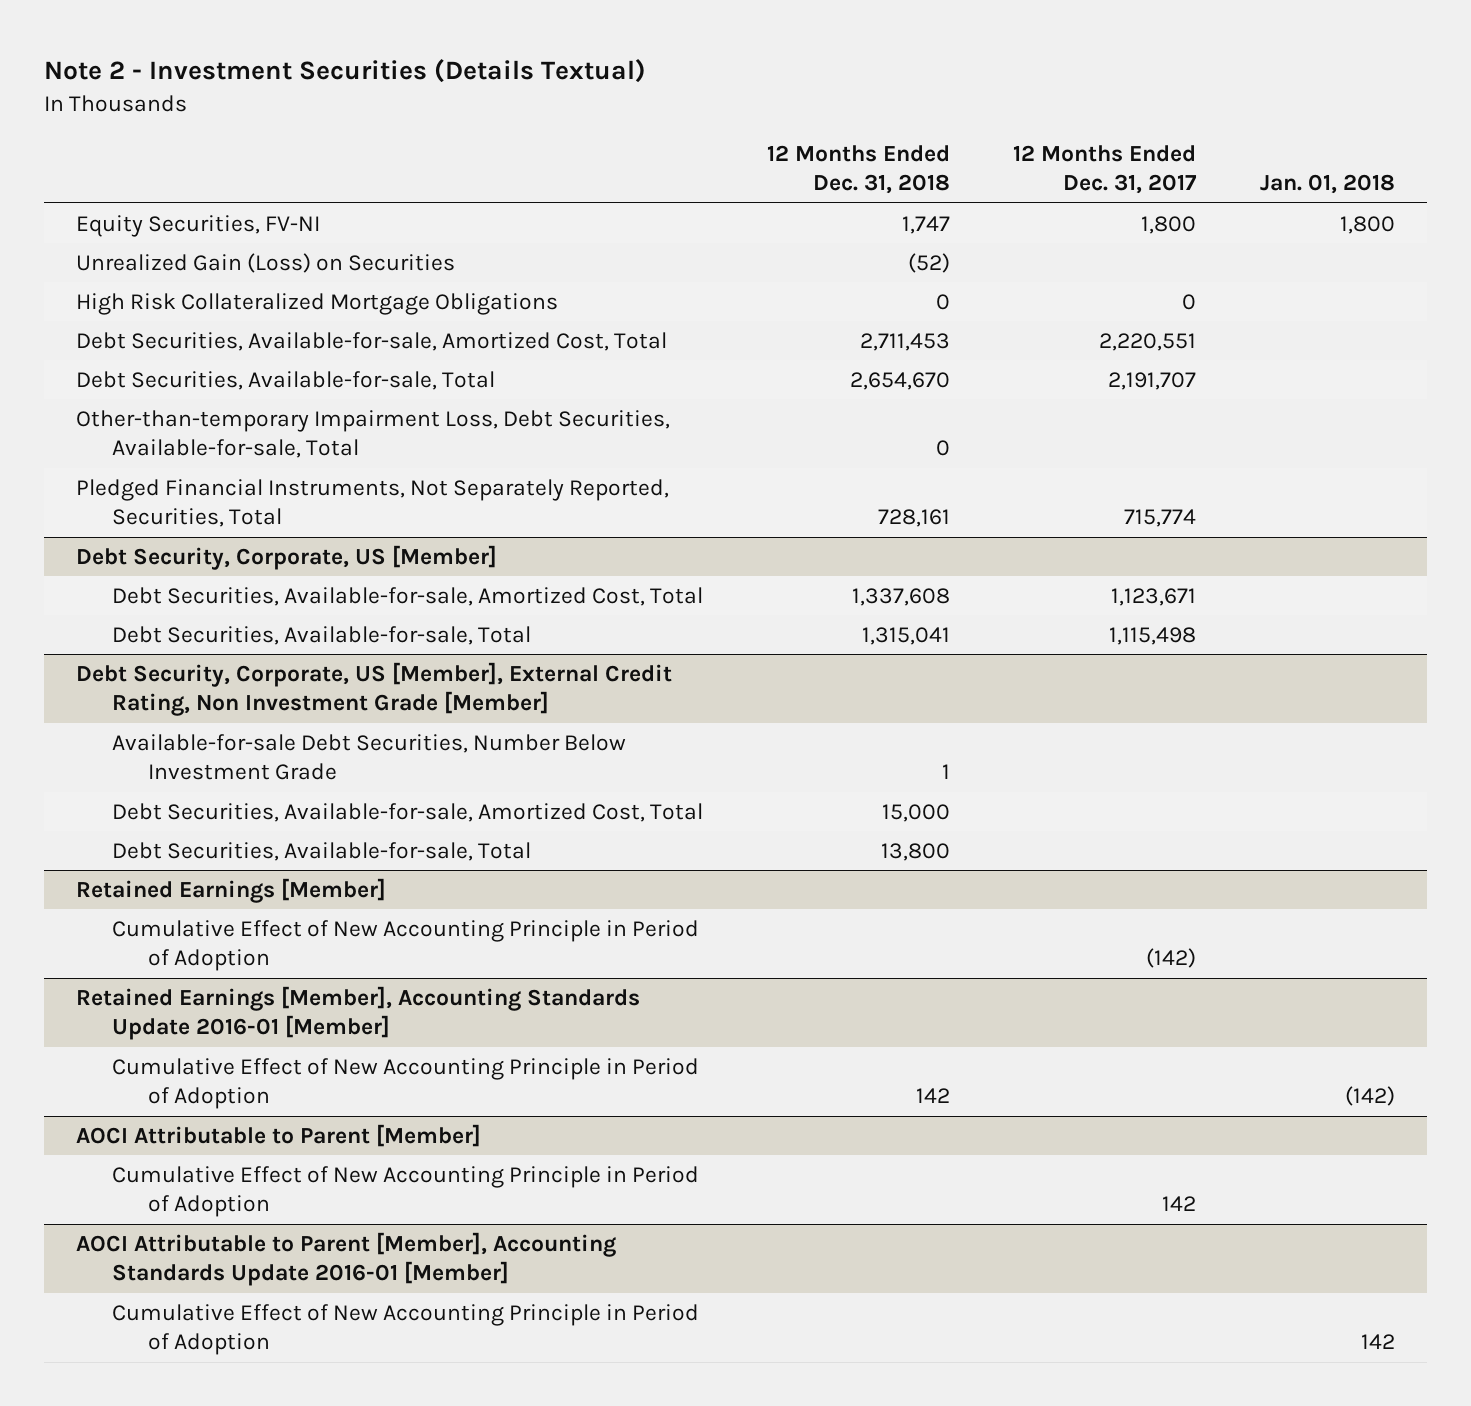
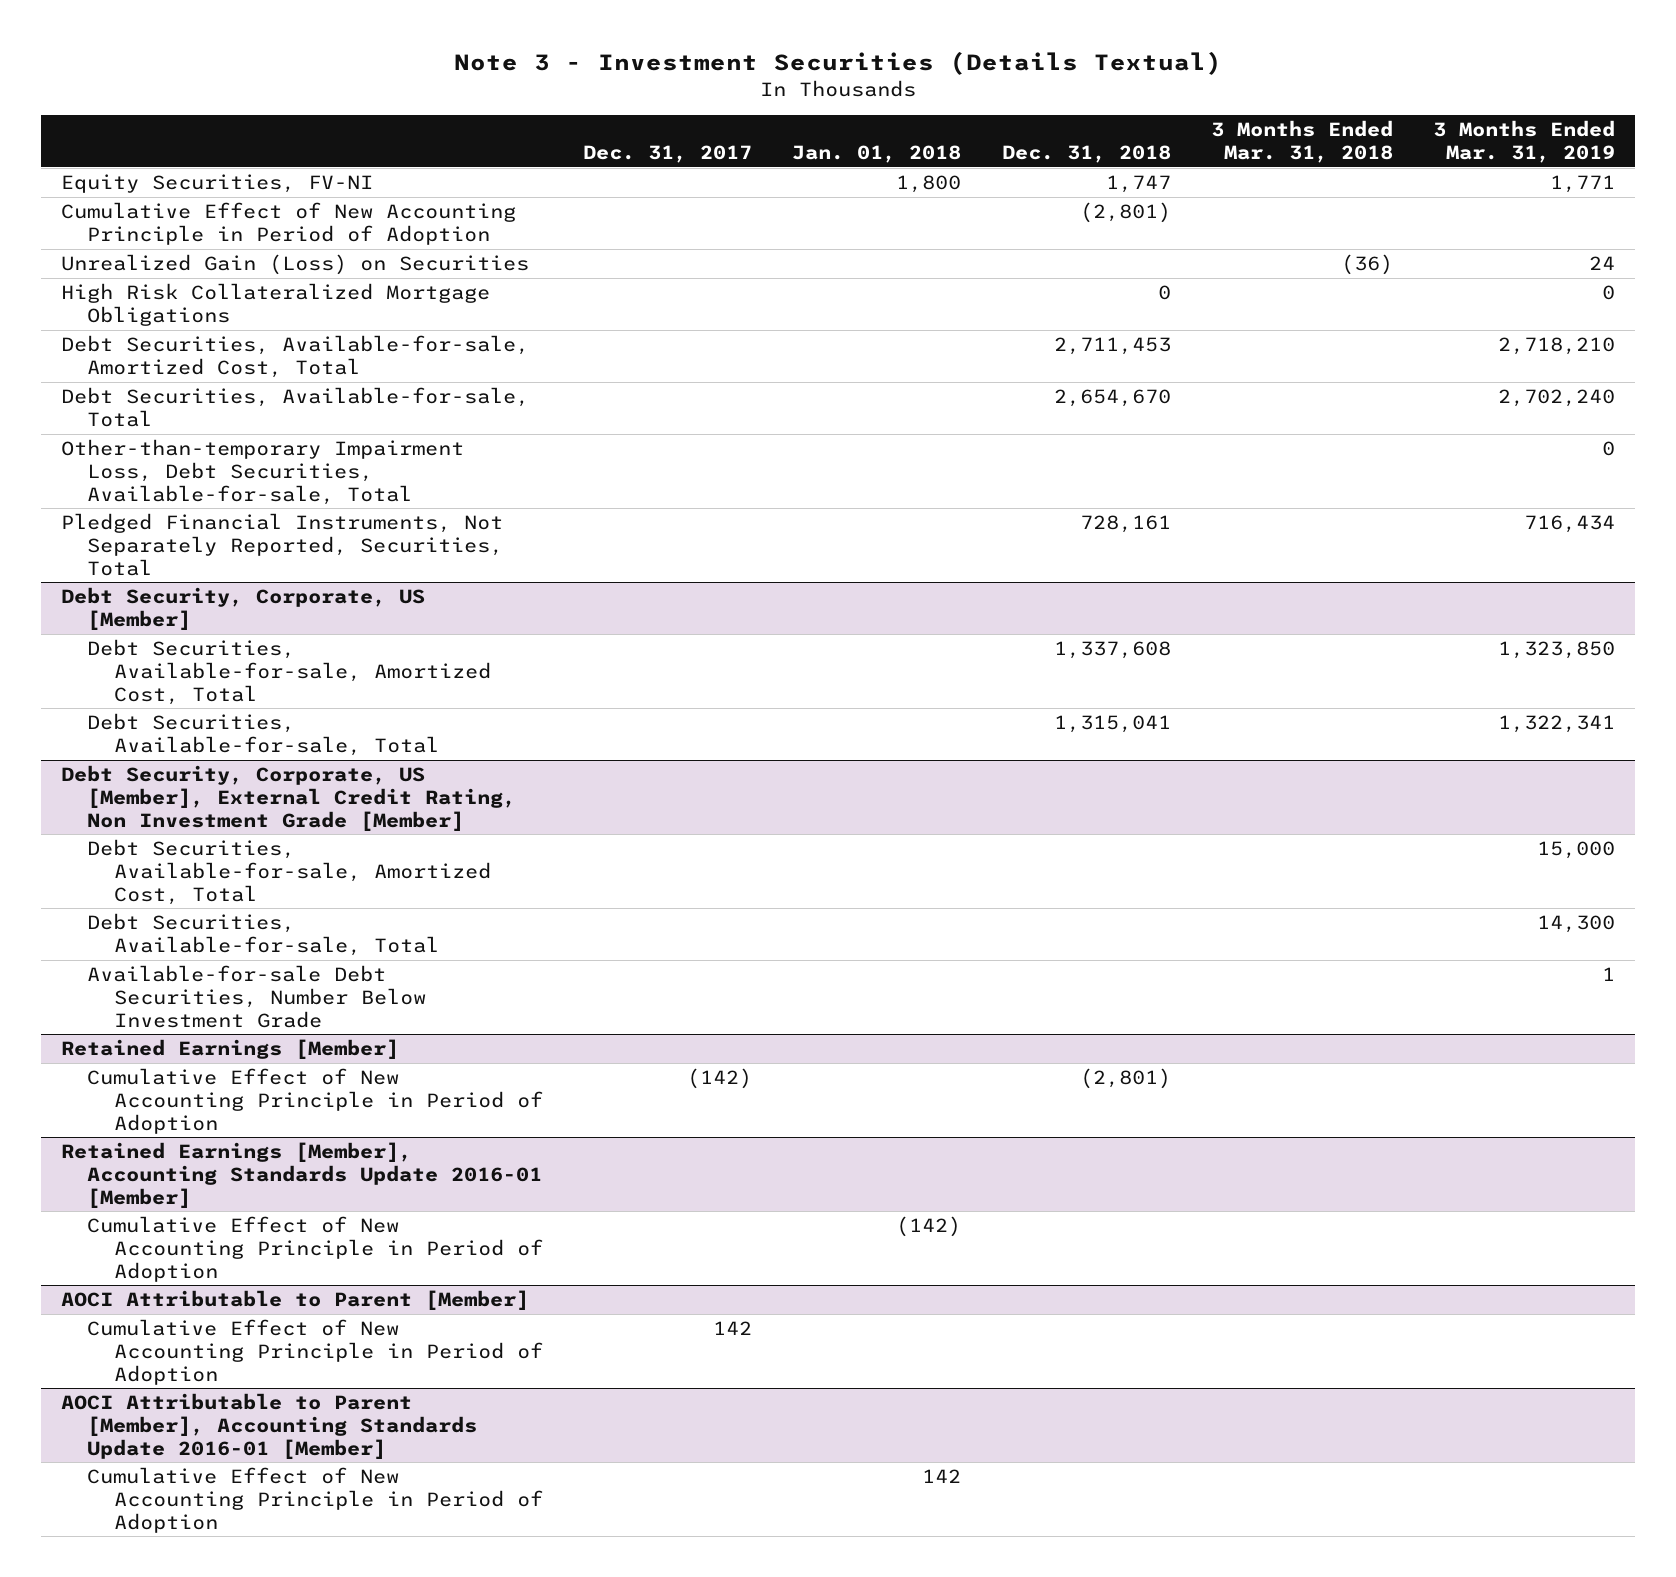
[43,59,646,84] Note 2 - Investment Securities (Details Textual) -> [453,51,1222,76] Note 3 - Investment Securities (Details Textual)
[766,144,950,195] 12 Months Ended Dec. 31, 2018 -> none
[1013,144,1198,195] 12 Months Ended Dec. 31, 2017 -> none
none -> [583,144,753,163] Dec. 31, 2017
none -> [1001,144,1171,163] Dec. 31, 2018
none -> [1210,119,1393,163] 3 Months Ended Mar. 31, 2018
none -> [1432,119,1615,163] 3 Months Ended Mar. 31, 2019
none -> [60,202,516,245] Cumulative Effect of New Accounting Principle in Period of Adoption
[112,733,627,781] Available-for-sale Debt Securities, Number Below Investment Grade -> [87,965,426,1028] Available-for-sale Debt Securities, Number Below Investment Grade

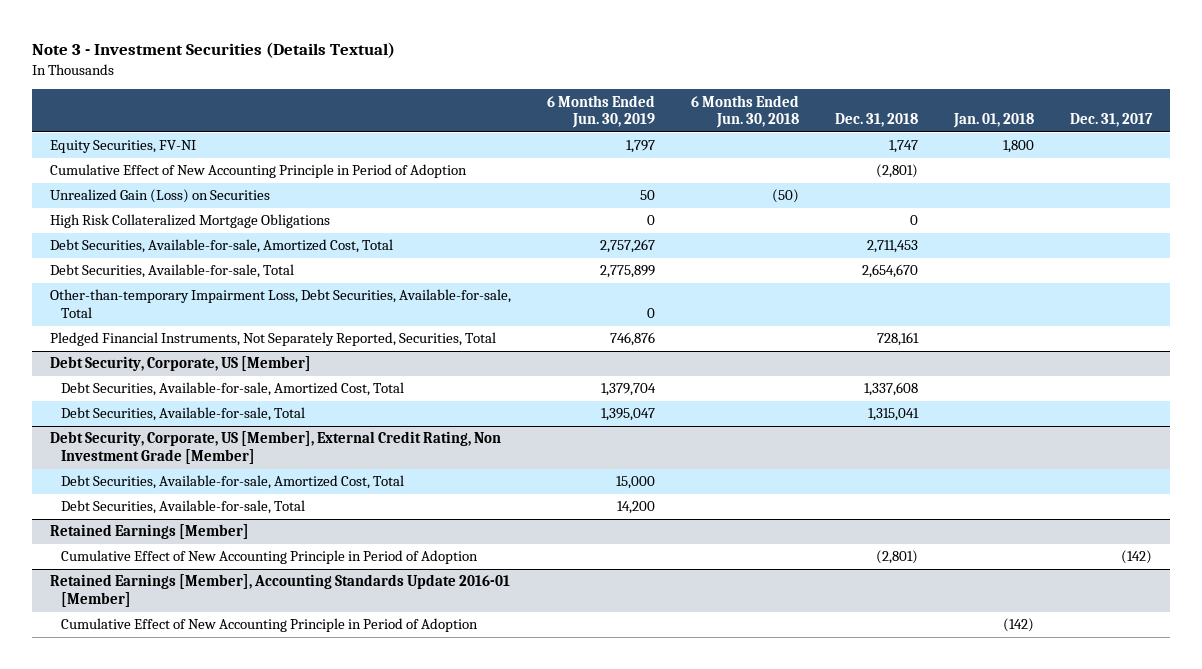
[1210,119,1393,163] 3 Months Ended Mar. 31, 2018 -> none
[1432,119,1615,163] 3 Months Ended Mar. 31, 2019 -> none
none -> [547,94,656,129] 6 Months Ended Jun. 30, 2019
none -> [691,94,800,129] 6 Months Ended Jun. 30, 2018
[87,965,426,1028] Available-for-sale Debt Securities, Number Below Investment Grade -> none
[60,1290,529,1311] AOCI Attributable to Parent [Member] -> none
[87,1319,543,1385] Cumulative Effect of New Accounting Principle in Period of Adoption -> none
[60,1393,478,1459] AOCI Attributable to Parent [Member], Accounting Standards Update 2016-01 [Member] -> none
[87,1467,543,1533] Cumulative Effect of New Accounting Principle in Period of Adoption -> none

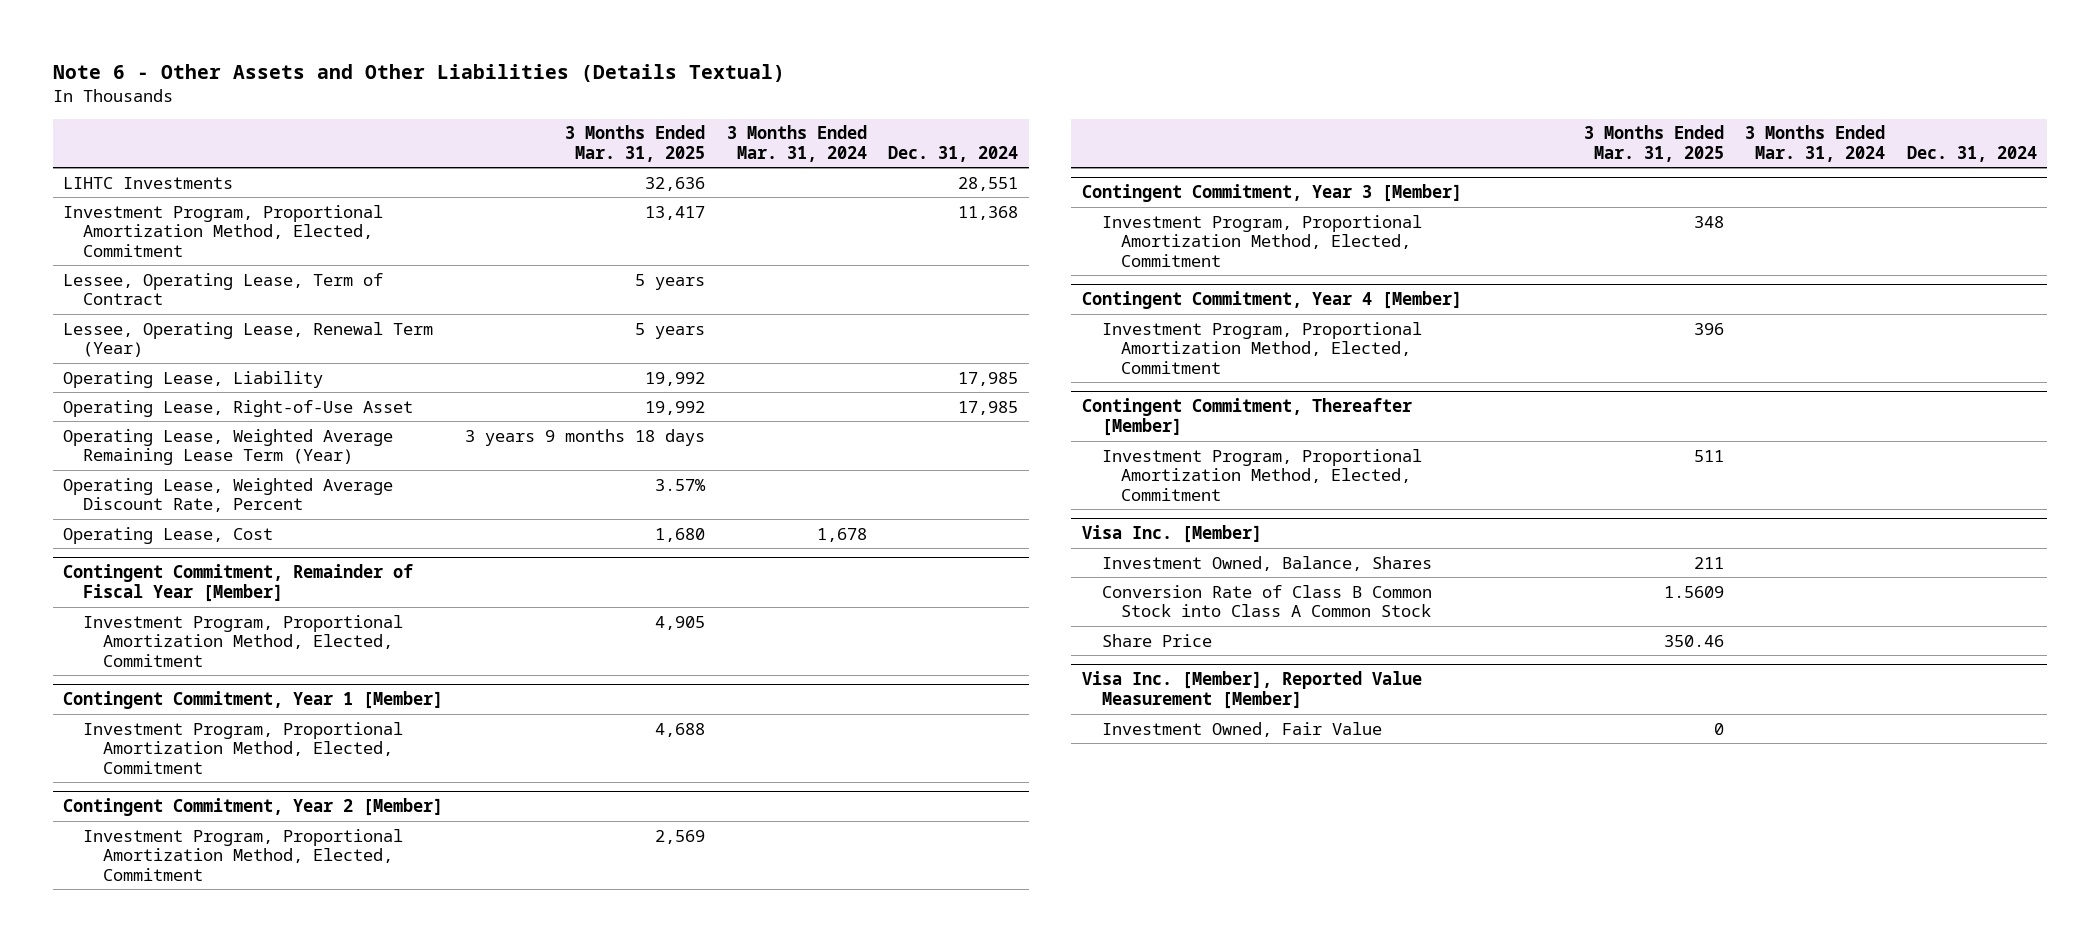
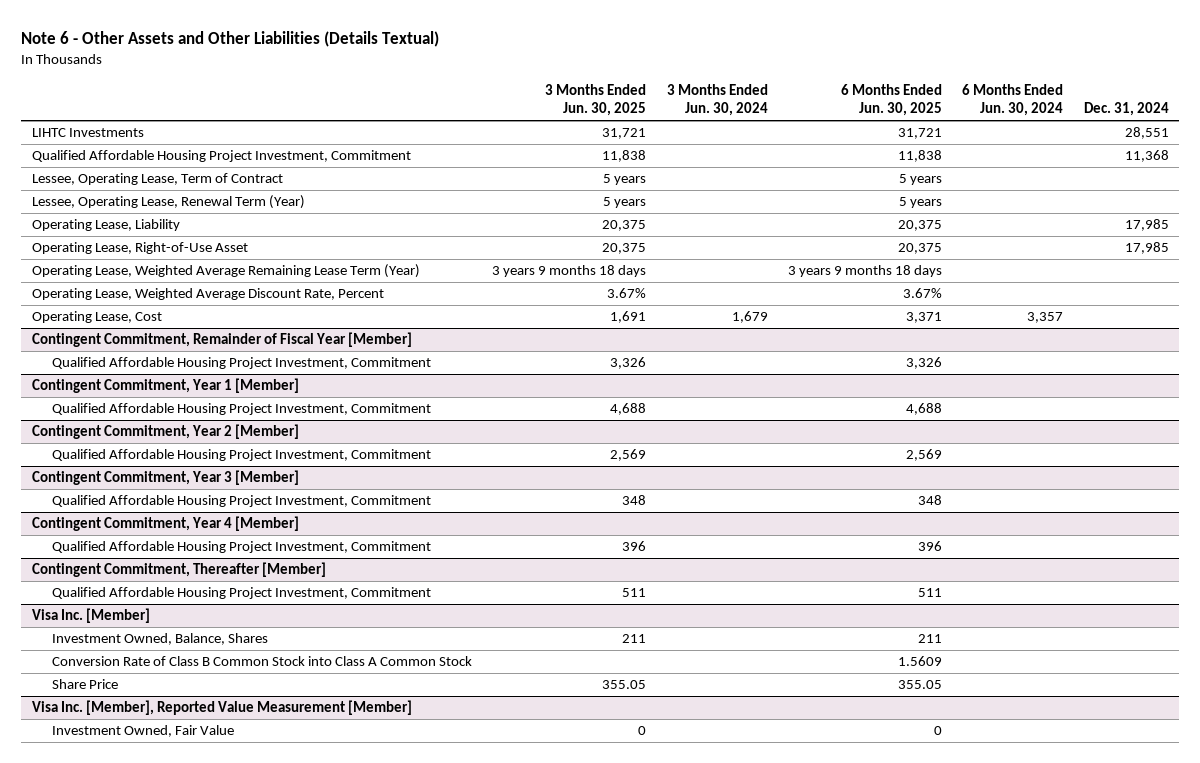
[565,125,706,162] 3 Months Ended Mar. 31, 2025 -> none
[726,125,867,162] 3 Months Ended Mar. 31, 2024 -> none
none -> [545,84,647,117] 3 Months Ended Jun. 30, 2025
none -> [666,84,768,117] 3 Months Ended Jun. 30, 2024
none -> [840,84,942,117] 6 Months Ended Jun. 30, 2025
none -> [962,84,1064,117] 6 Months Ended Jun. 30, 2024
[63,204,384,257] Investment Program, Proportional Amortization Method, Elected, Commitment -> [31,150,411,163] Qualified Affordable Housing Project Investment, Commitment
[82,614,403,667] Investment Program, Proportional Amortization Method, Elected, Commitment -> none
none -> [51,357,431,370] Qualified Affordable Housing Project Investment, Commitment
[82,721,403,774] Investment Program, Proportional Amortization Method, Elected, Commitment -> none
none -> [51,403,431,416] Qualified Affordable Housing Project Investment, Commitment
[82,828,403,881] Investment Program, Proportional Amortization Method, Elected, Commitment -> none
none -> [51,449,431,462] Qualified Affordable Housing Project Investment, Commitment
[1101,214,1422,267] Investment Program, Proportional Amortization Method, Elected, Commitment -> none
none -> [51,495,431,508] Qualified Affordable Housing Project Investment, Commitment
[1101,321,1422,374] Investment Program, Proportional Amortization Method, Elected, Commitment -> none
none -> [51,541,431,554] Qualified Affordable Housing Project Investment, Commitment
[1101,448,1422,501] Investment Program, Proportional Amortization Method, Elected, Commitment -> none
none -> [51,587,431,600] Qualified Affordable Housing Project Investment, Commitment

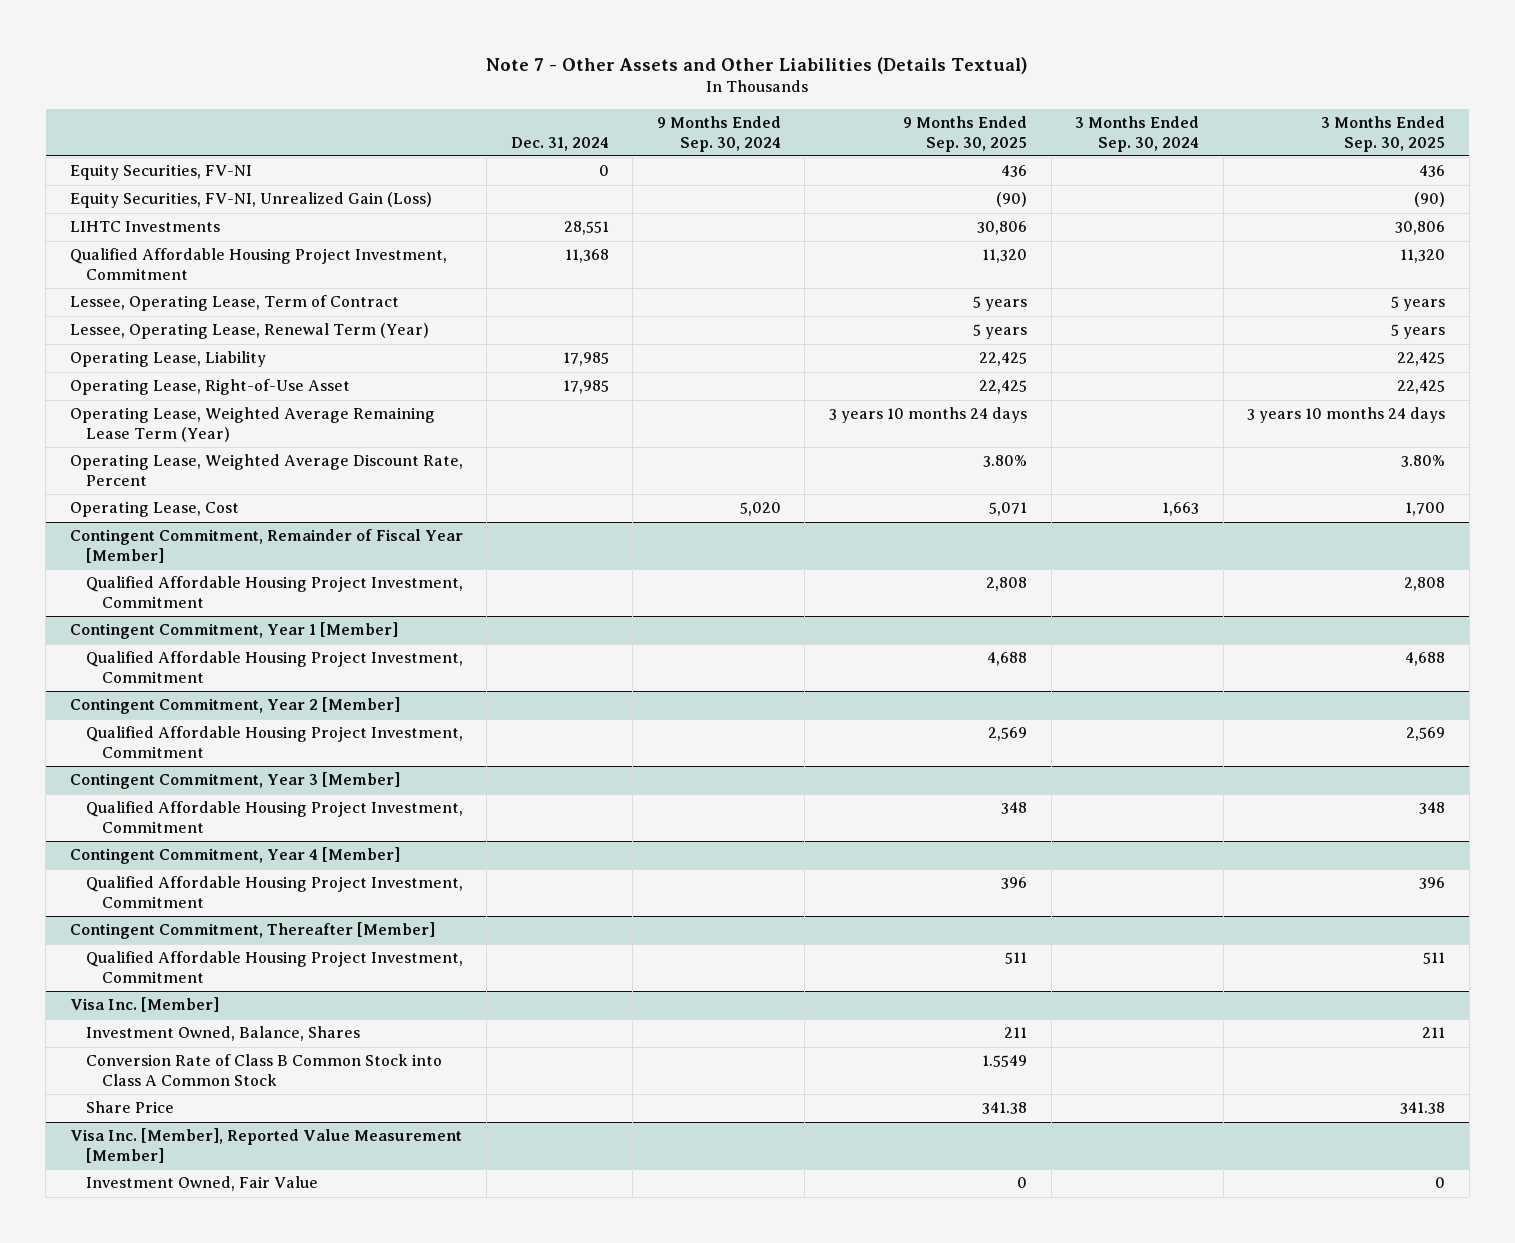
[21,31,440,48] Note 6 - Other Assets and Other Liabilities (Details Textual) -> [486,56,1029,74] Note 7 - Other Assets and Other Liabilities (Details Textual)
[545,84,647,117] 3 Months Ended Jun. 30, 2025 -> none
[666,84,768,117] 3 Months Ended Jun. 30, 2024 -> none
[840,84,942,117] 6 Months Ended Jun. 30, 2025 -> none
[962,84,1064,117] 6 Months Ended Jun. 30, 2024 -> none
none -> [656,115,781,152] 9 Months Ended Sep. 30, 2024
none -> [902,115,1027,152] 9 Months Ended Sep. 30, 2025
none -> [1075,115,1200,152] 3 Months Ended Sep. 30, 2024
none -> [1321,115,1446,152] 3 Months Ended Sep. 30, 2025
none -> [69,164,252,181] Equity Securities, FV-NI
none -> [69,192,432,209] Equity Securities, FV-NI, Unrealized Gain (Loss)

